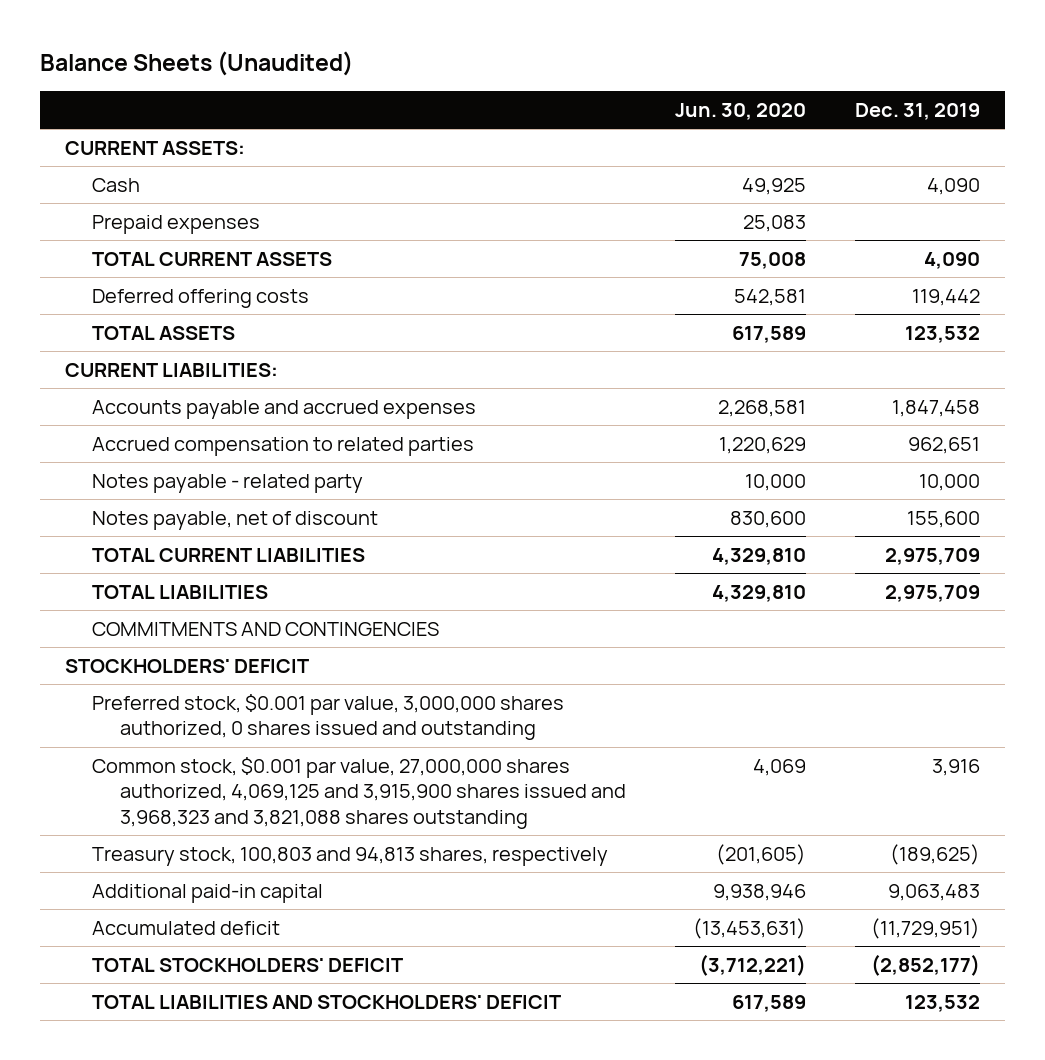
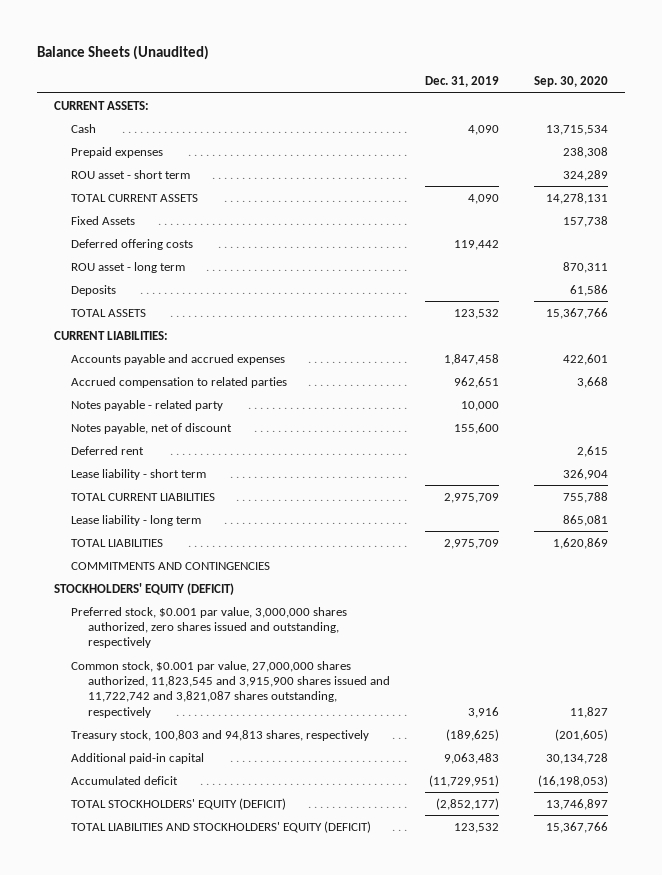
[674,102,806,120] Jun. 30, 2020 -> none
none -> [533,76,608,88] Sep. 30, 2020
none -> [70,169,190,179] ROU asset - short term
none -> [70,215,135,225] Fixed Assets
none -> [70,261,185,273] ROU asset - long term
none -> [70,284,116,296] Deposits
none -> [70,445,144,455] Deferred rent
none -> [70,468,206,480] Lease liability - short term
none -> [70,514,201,526] Lease liability - long term
[64,658,309,673] STOCKHOLDERS' DEFICIT -> [54,582,235,595] STOCKHOLDERS' EQUITY (DEFICIT)
[92,693,565,741] Preferred stock, $0.001 par value, 3,000,000 shares authorized, 0 shares issued and outstanding -> [70,606,347,649] Preferred stock, $0.001 par value, 3,000,000 shares authorized, zero shares issued and outstanding, respectively
[92,756,626,829] Common stock, $0.001 par value, 27,000,000 shares authorized, 4,069,125 and 3,915,900 shares issued and 3,968,323 and 3,821,088 shares outstanding -> [70,660,390,718] Common stock, $0.001 par value, 27,000,000 shares authorized, 11,823,545 and 3,915,900 shares issued and 11,722,742 and 3,821,087 shares outstanding, respectively
[92,957,404,972] TOTAL STOCKHOLDERS' DEFICIT -> [70,797,286,810] TOTAL STOCKHOLDERS' EQUITY (DEFICIT)
[92,994,562,1009] TOTAL LIABILITIES AND STOCKHOLDERS' DEFICIT -> [70,820,371,833] TOTAL LIABILITIES AND STOCKHOLDERS' EQUITY (DEFICIT)

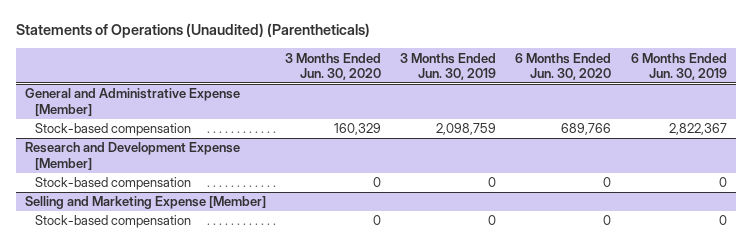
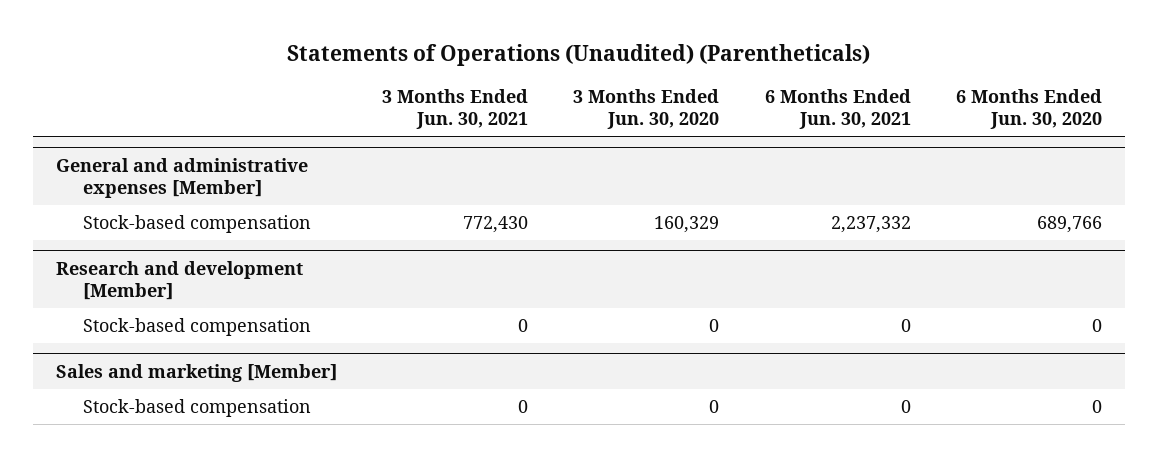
[400,52,497,80] 3 Months Ended Jun. 30, 2019 -> none
[630,52,727,80] 6 Months Ended Jun. 30, 2019 -> none
none -> [382,89,529,130] 3 Months Ended Jun. 30, 2021
none -> [764,89,911,130] 6 Months Ended Jun. 30, 2021
[25,88,241,116] General and Administrative Expense [Member] -> [55,158,308,198] General and administrative expenses [Member]
[25,142,241,170] Research and Development Expense [Member] -> [55,261,303,300] Research and development [Member]
[25,196,267,210] Selling and Marketing Expense [Member] -> [55,364,337,383] Sales and marketing [Member]

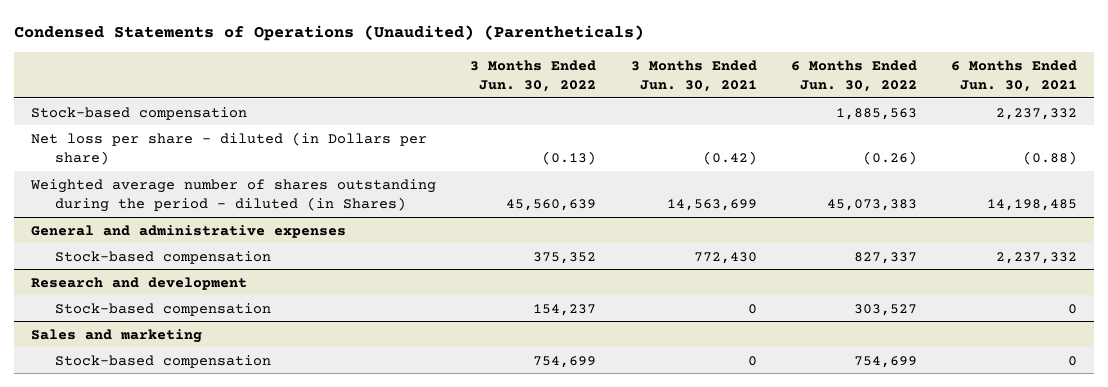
[286,43,870,66] Statements of Operations (Unaudited) (Parentheticals) -> [14,25,645,42] Condensed Statements of Operations (Unaudited) (Parentheticals)
[573,89,720,130] 3 Months Ended Jun. 30, 2020 -> none
[956,89,1103,130] 6 Months Ended Jun. 30, 2020 -> none
none -> [470,59,597,92] 3 Months Ended Jun. 30, 2022
none -> [790,59,917,92] 6 Months Ended Jun. 30, 2022
none -> [31,106,248,120] Stock-based compensation
none -> [31,131,428,165] Net loss per share - diluted (in Dollars per share)
none -> [30,178,437,212] Weighted average number of shares outstanding during the period - diluted (in Shares)
[55,158,308,198] General and administrative expenses [Member] -> [31,224,347,238] General and administrative expenses
[55,261,303,300] Research and development [Member] -> [31,276,248,290] Research and development
[55,364,337,383] Sales and marketing [Member] -> [31,328,203,343] Sales and marketing

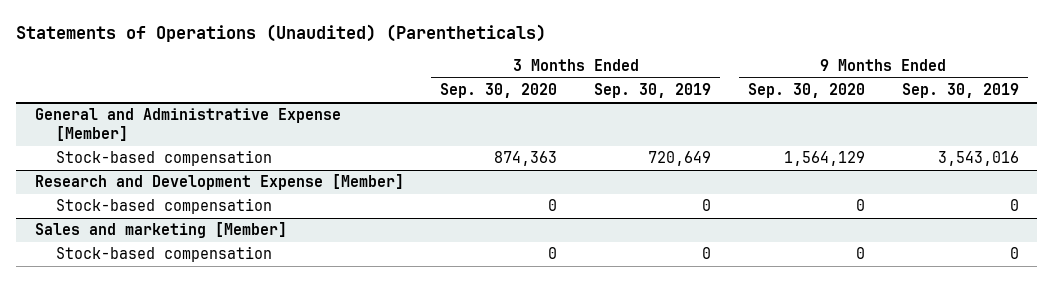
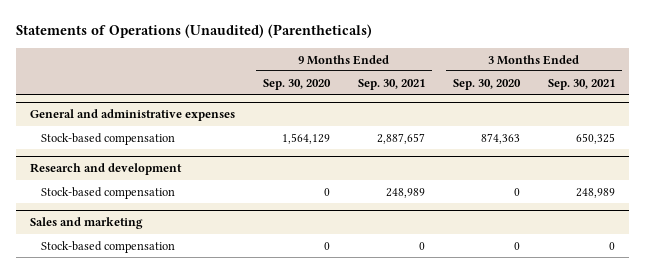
[594,83,712,99] Sep. 30, 2019 -> none
[901,83,1019,99] Sep. 30, 2019 -> none
none -> [357,78,425,90] Sep. 30, 2021
none -> [548,78,616,90] Sep. 30, 2021
[34,108,341,141] General and Administrative Expense [Member] -> [29,109,235,122] General and administrative expenses
[34,174,404,191] Research and Development Expense [Member] -> [29,163,182,176] Research and development
[34,222,287,239] Sales and marketing [Member] -> [29,217,143,230] Sales and marketing

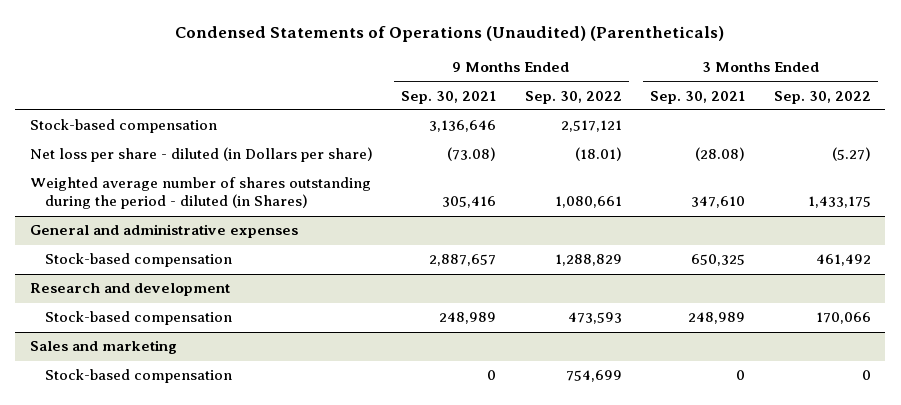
[15,24,372,39] Statements of Operations (Unaudited) (Parentheticals) -> [175,26,725,43] Condensed Statements of Operations (Unaudited) (Parentheticals)
[262,78,331,90] Sep. 30, 2020 -> none
[453,78,522,90] Sep. 30, 2020 -> none
none -> [524,90,622,104] Sep. 30, 2022
none -> [774,90,872,104] Sep. 30, 2022
none -> [29,119,217,134] Stock-based compensation
none -> [29,147,373,163] Net loss per share - diluted (in Dollars per share)
none -> [29,177,371,210] Weighted average number of shares outstanding during the period - diluted (in Shares)

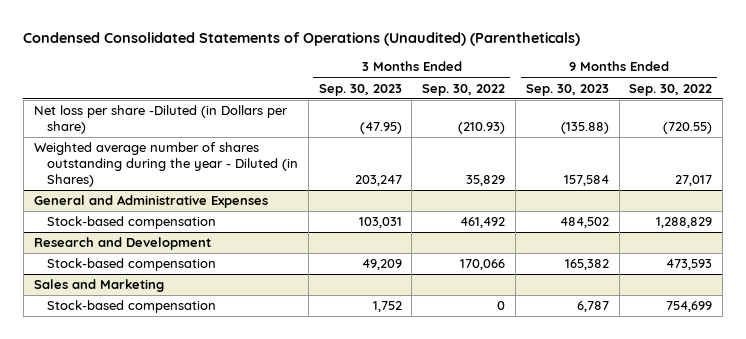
[175,26,725,43] Condensed Statements of Operations (Unaudited) (Parentheticals) -> [23,32,581,47] Condensed Consolidated Statements of Operations (Unaudited) (Parentheticals)
[401,90,497,104] Sep. 30, 2021 -> none
[650,90,746,104] Sep. 30, 2021 -> none
none -> [318,83,402,96] Sep. 30, 2023
none -> [525,83,609,96] Sep. 30, 2023
[29,119,217,134] Stock-based compensation -> none
[29,147,373,163] Net loss per share - diluted (in Dollars per share) -> [33,105,288,135] Net loss per share -Diluted (in Dollars per share)
[574,147,622,162] (18.01) -> [663,122,713,135] (720.55)
[832,147,872,162] (5.27) -> [458,122,506,135] (210.93)
[29,177,371,210] Weighted average number of shares outstanding during the period - diluted (in Shares) -> [33,142,298,188] Weighted average number of shares outstanding during the year - Diluted (in Shares)
[554,196,622,209] 1,080,661 -> [675,175,713,187] 27,017
[808,196,872,209] 1,433,175 -> [466,175,506,187] 35,829
[29,224,298,239] General and administrative expenses -> [33,195,268,209] General and Administrative Expenses
[29,283,230,297] Research and development -> [33,237,211,251] Research and Development
[29,340,177,355] Sales and marketing -> [33,279,164,293] Sales and Marketing

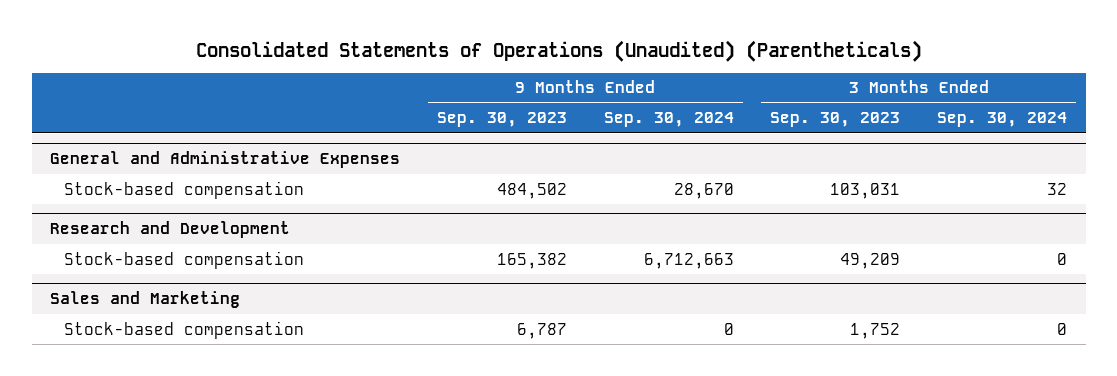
[23,32,581,47] Condensed Consolidated Statements of Operations (Unaudited) (Parentheticals) -> [195,39,922,62] Consolidated Statements of Operations (Unaudited) (Parentheticals)
[422,83,506,96] Sep. 30, 2022 -> none
[629,83,713,96] Sep. 30, 2022 -> none
none -> [603,112,734,128] Sep. 30, 2024
none -> [937,112,1068,128] Sep. 30, 2024
[33,105,288,135] Net loss per share -Diluted (in Dollars per share) -> none
[33,142,298,188] Weighted average number of shares outstanding during the year - Diluted (in Shares) -> none

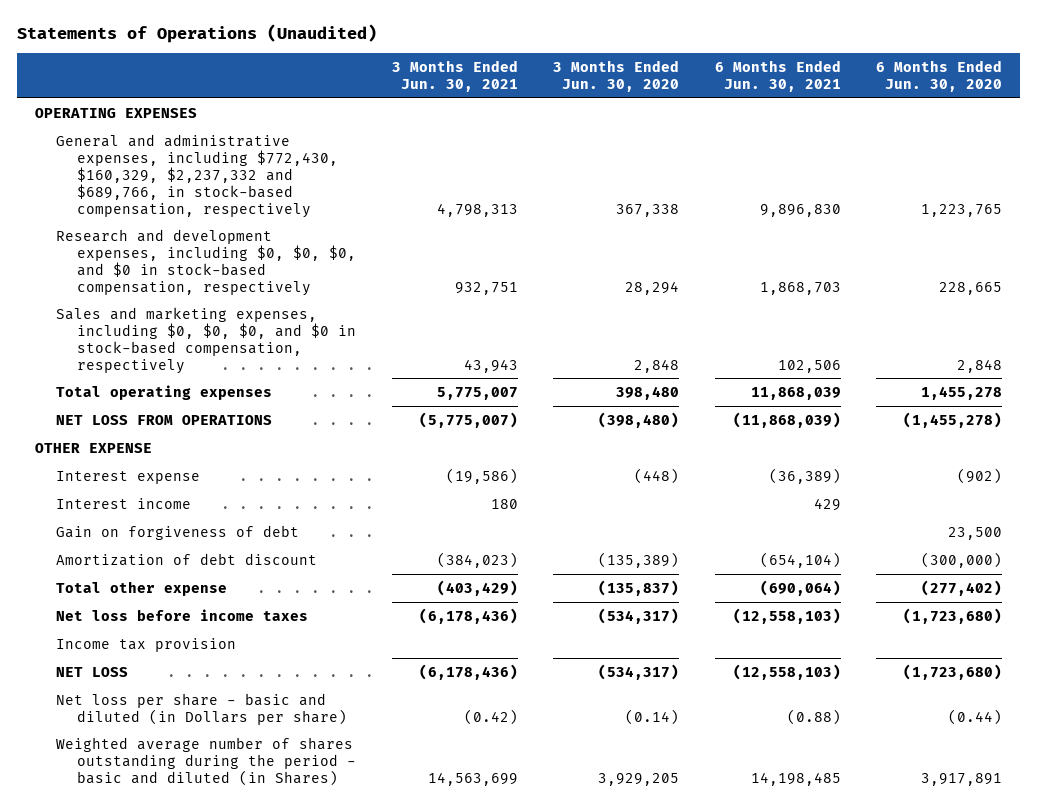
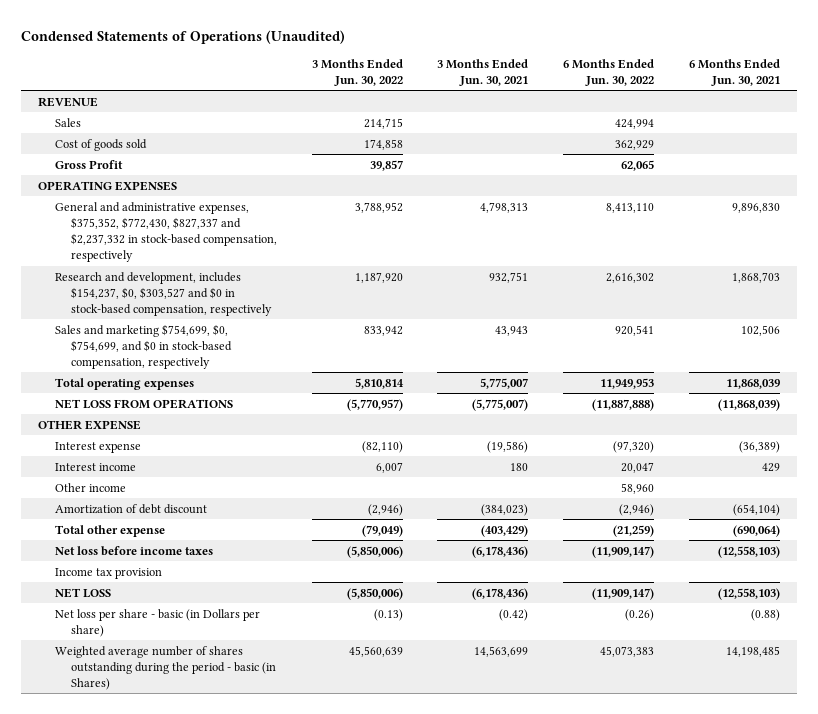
[16,23,377,43] Statements of Operations (Unaudited) -> [21,29,346,44] Condensed Statements of Operations (Unaudited)
[553,59,680,92] 3 Months Ended Jun. 30, 2020 -> none
[876,59,1003,92] 6 Months Ended Jun. 30, 2020 -> none
none -> [311,58,403,86] 3 Months Ended Jun. 30, 2022
none -> [562,58,654,86] 6 Months Ended Jun. 30, 2022
none -> [38,96,99,107] REVENUE
none -> [54,117,81,127] Sales
none -> [54,138,147,151] Cost of goods sold
none -> [54,159,123,169] Gross Profit
[55,133,339,218] General and administrative expenses, including $772,430, $160,329, $2,237,332 and $689,766, in stock-based compensation, respectively -> [54,201,278,262] General and administrative expenses, $375,352, $772,430, $827,337 and $2,237,332 in stock-based compensation, respectively
[55,228,357,296] Research and development expenses, including $0, $0, $0, and $0 in stock-based compensation, respectively -> [54,271,273,316] Research and development, includes $154,237, $0, $303,527 and $0 in stock-based compensation, respectively
[55,306,357,374] Sales and marketing expenses, including $0, $0, $0, and $0 in stock-based compensation, respectively -> [54,323,233,369] Sales and marketing $754,699, $0, $754,699, and $0 in stock-based compensation, respectively
[55,524,299,540] Gain on forgiveness of debt -> none
none -> [54,482,126,492] Other income
[55,692,348,725] Net loss per share - basic and diluted (in Dollars per share) -> [54,608,260,637] Net loss per share - basic (in Dollars per share)
[55,736,357,786] Weighted average number of shares outstanding during the period - basic and diluted (in Shares) -> [54,645,277,690] Weighted average number of shares outstanding during the period - basic (in Shares)

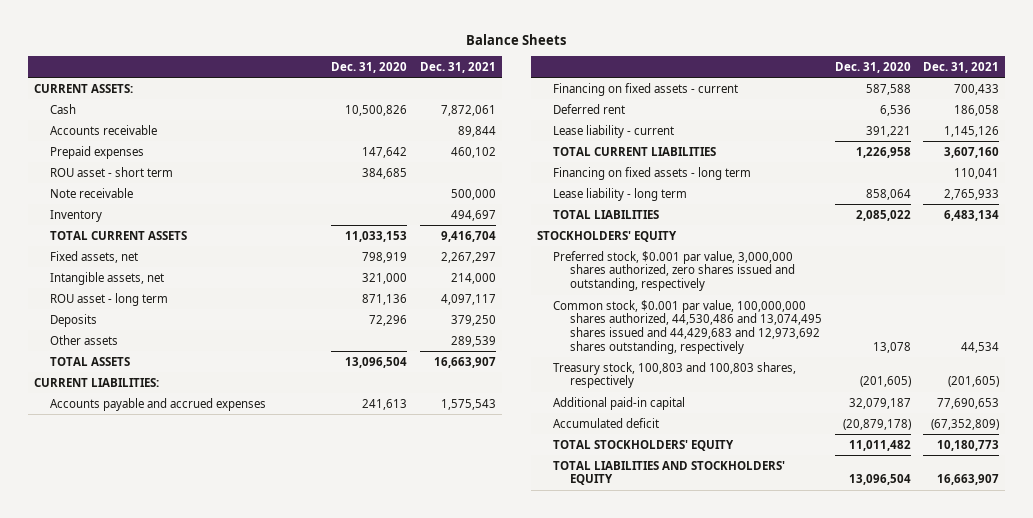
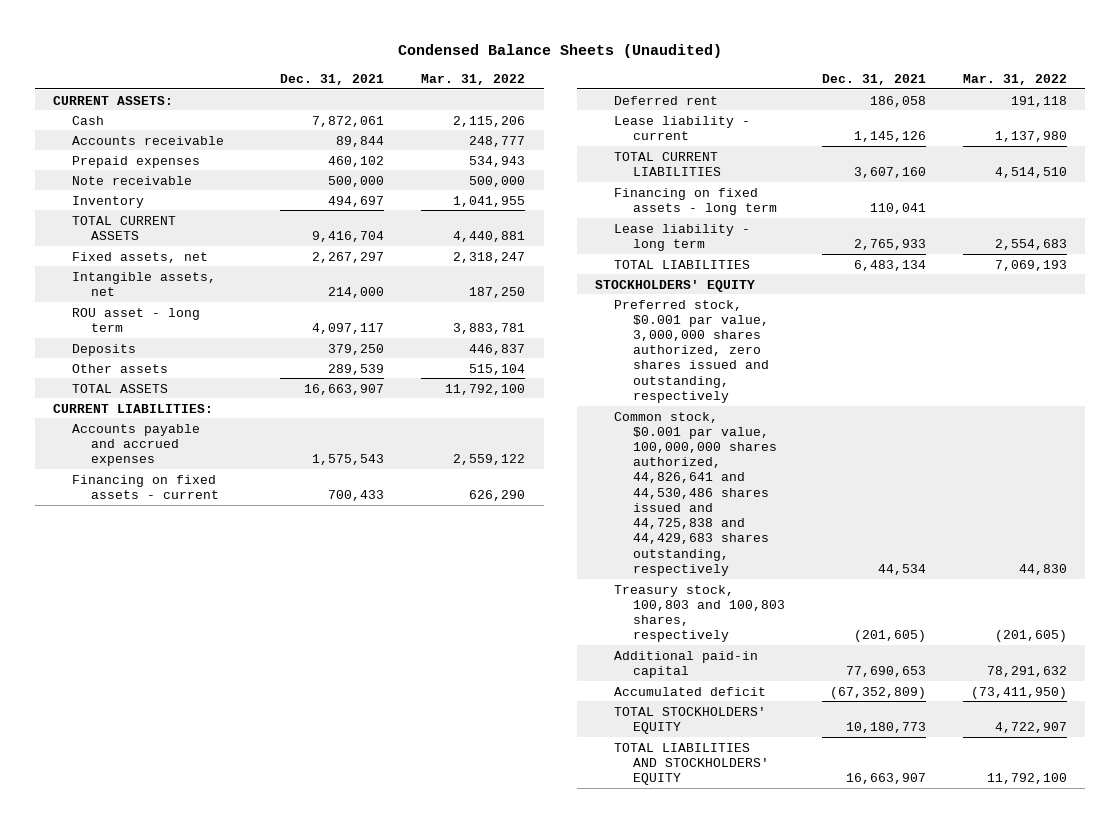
[466,34,567,46] Balance Sheets -> [398,44,723,59] Condensed Balance Sheets (Unaudited)
[331,62,408,74] Dec. 31, 2020 -> none
none -> [421,73,526,85] Mar. 31, 2022
[50,166,174,177] ROU asset - short term -> none
[553,299,822,355] Common stock, $0.001 par value, 100,000,000 shares authorized, 44,530,486 and 13,074,495 shares issued and 44,429,683 and 12,973,692 shares outstanding, respectively -> [614,411,778,576] Common stock, $0.001 par value, 100,000,000 shares authorized, 44,826,641 and 44,530,486 shares issued and 44,725,838 and 44,429,683 shares outstanding, respectively

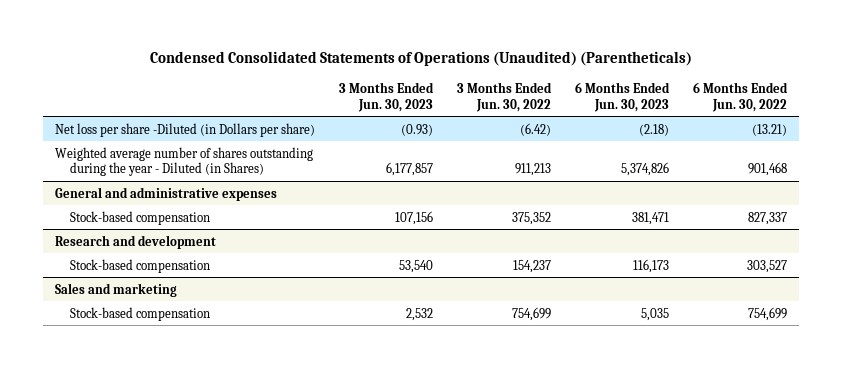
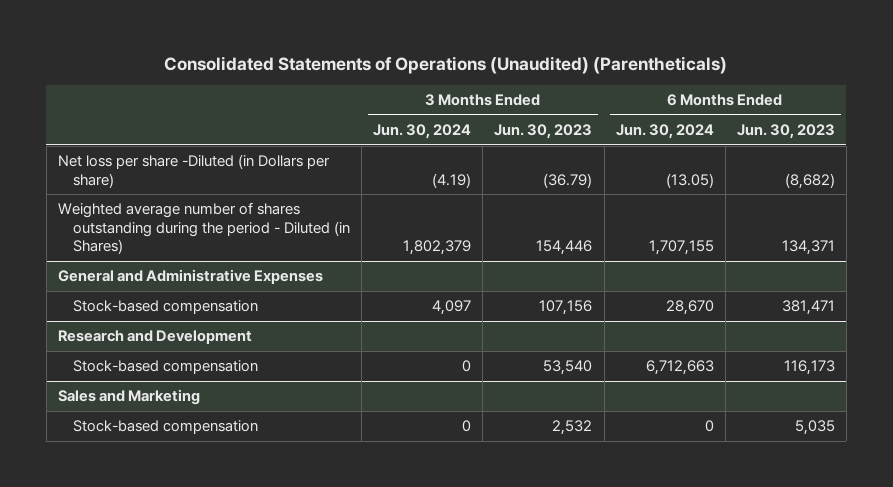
[150,51,693,67] Condensed Consolidated Statements of Operations (Unaudited) (Parentheticals) -> [164,55,728,74] Consolidated Statements of Operations (Unaudited) (Parentheticals)
[457,82,553,112] 3 Months Ended Jun. 30, 2022 -> none
[693,82,789,112] 6 Months Ended Jun. 30, 2022 -> none
none -> [373,124,472,140] Jun. 30, 2024
none -> [615,124,714,140] Jun. 30, 2024
[400,123,433,136] (0.93) -> [543,172,593,188] (36.79)
[639,123,670,136] (2.18) -> [784,172,835,189] (8,682)
[54,146,313,177] Weighted average number of shares outstanding during the year - Diluted (in Shares) -> [57,202,351,254] Weighted average number of shares outstanding during the period - Diluted (in Shares)
[385,162,433,177] 6,177,857 -> [536,239,593,255] 154,446
[621,162,670,177] 5,374,826 -> [781,239,835,255] 134,371
[54,186,277,201] General and administrative expenses -> [57,269,323,285] General and Administrative Expenses
[54,234,216,249] Research and development -> [57,330,252,345] Research and Development
[54,282,177,297] Sales and marketing -> [57,389,200,406] Sales and Marketing

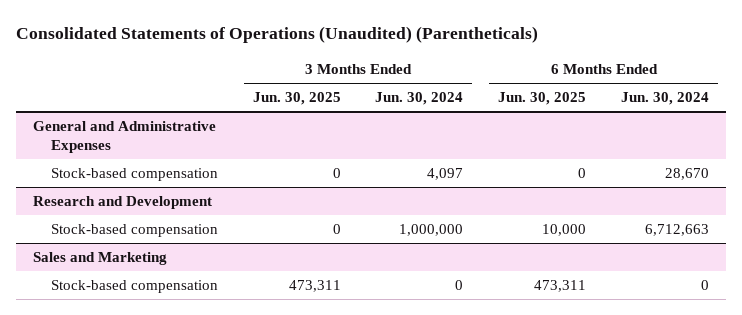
[494,124,593,140] Jun. 30, 2023 -> none
[736,124,835,140] Jun. 30, 2023 -> none
none -> [252,92,341,106] Jun. 30, 2025
none -> [498,92,587,106] Jun. 30, 2025
[57,154,330,188] Net loss per share -Diluted (in Dollars per share) -> none
[57,202,351,254] Weighted average number of shares outstanding during the period - Diluted (in Shares) -> none
[462,360,472,373] 0 -> [399,224,464,237] 1,000,000

